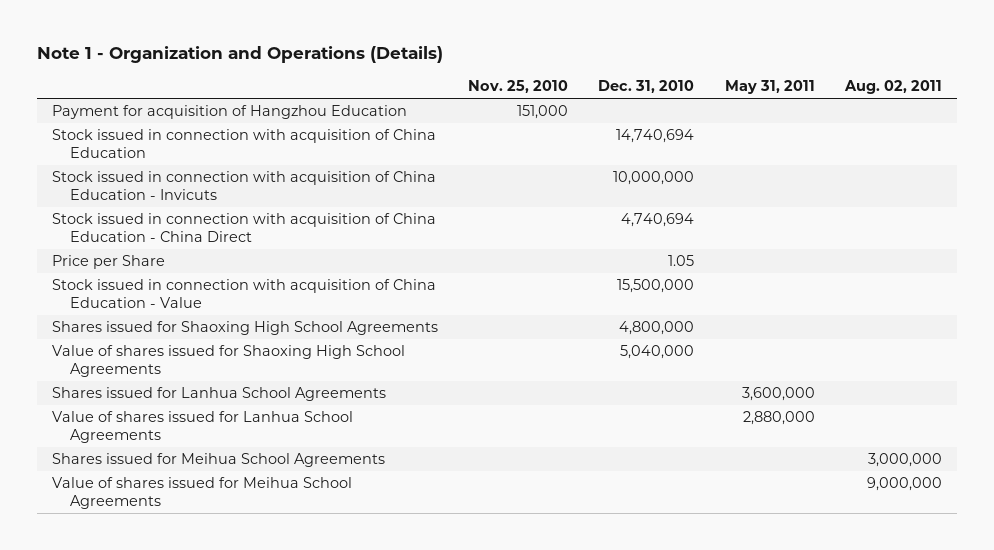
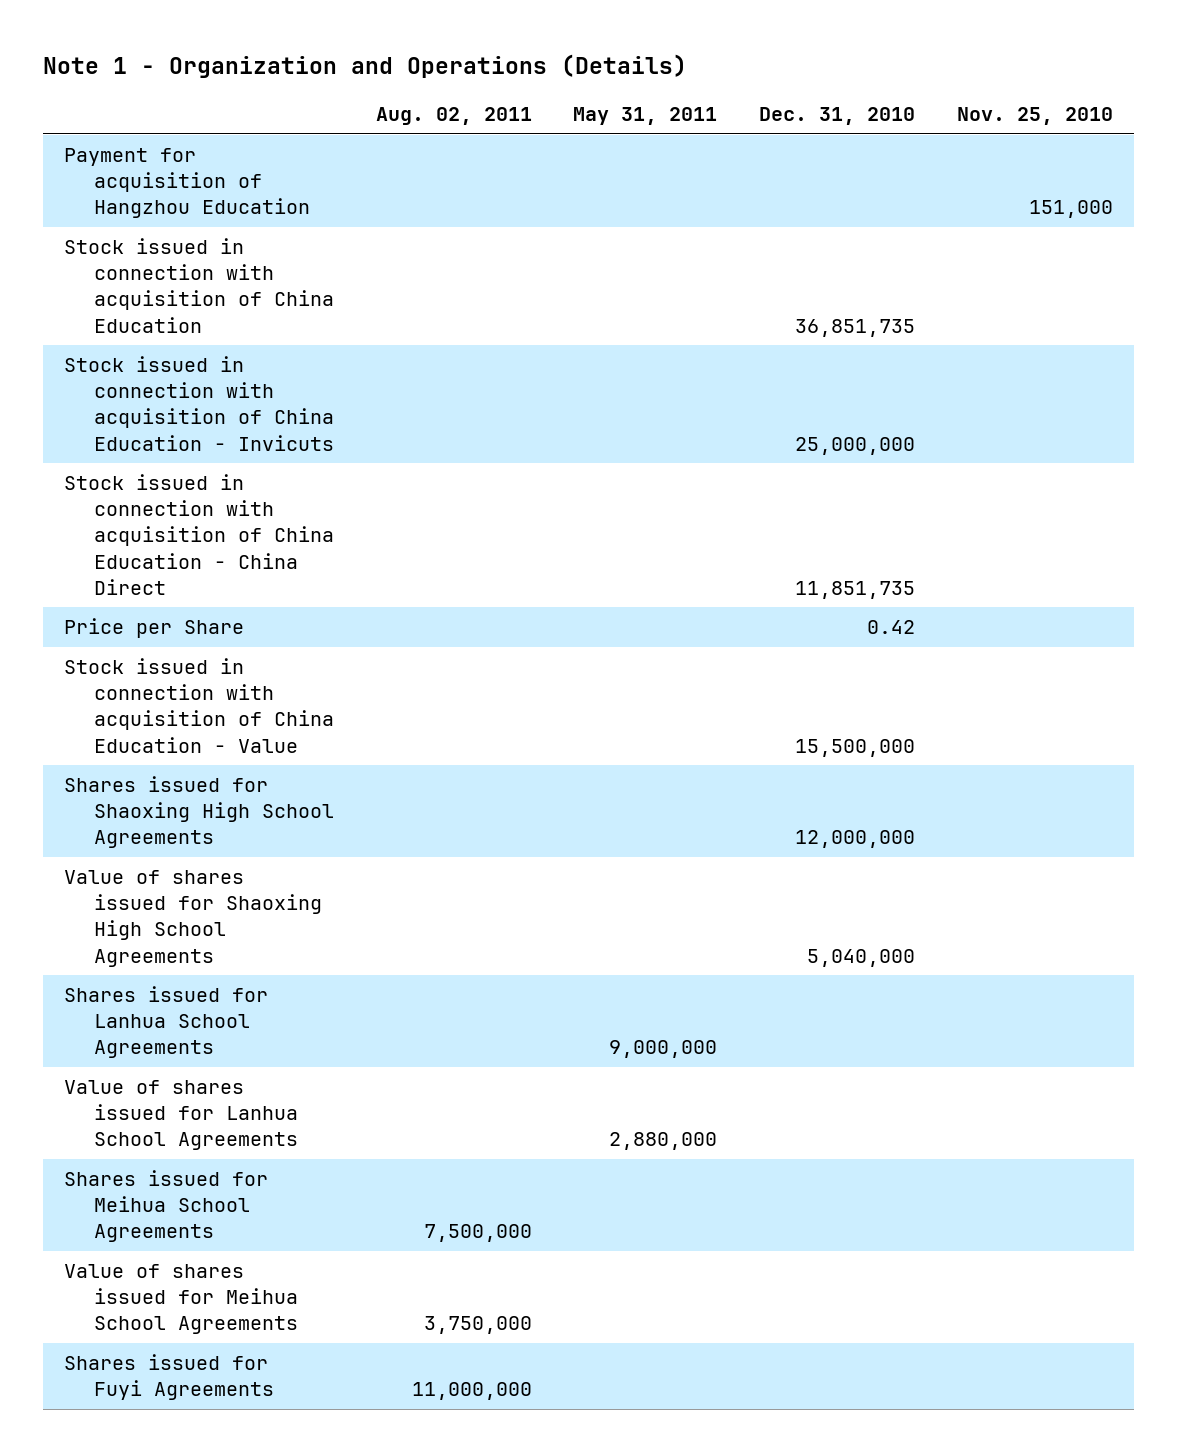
[616,129,695,144] 14,740,694 -> [795,318,916,337] 36,851,735
[613,171,695,186] 10,000,000 -> [795,436,916,455] 25,000,000
[621,213,695,228] 4,740,694 -> [795,580,916,599] 11,851,735
[668,255,695,267] 1.05 -> [867,620,916,635] 0.42
[619,321,695,336] 4,800,000 -> [795,830,916,849] 12,000,000
[741,387,815,402] 3,600,000 -> [609,1040,718,1059] 9,000,000
[867,453,942,468] 3,000,000 -> [423,1224,532,1243] 7,500,000
[866,477,942,492] 9,000,000 -> [423,1316,532,1335] 3,750,000
none -> [63,1354,274,1401] Shares issued for Fuyi Agreements

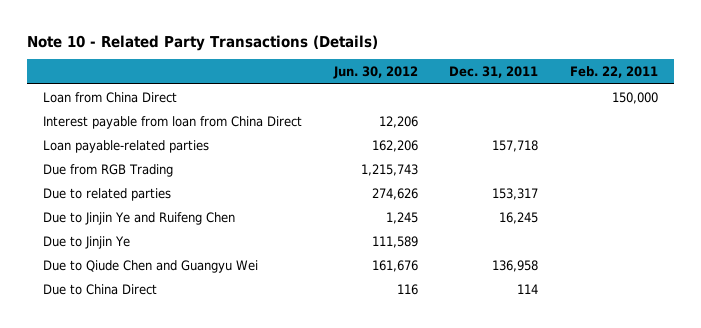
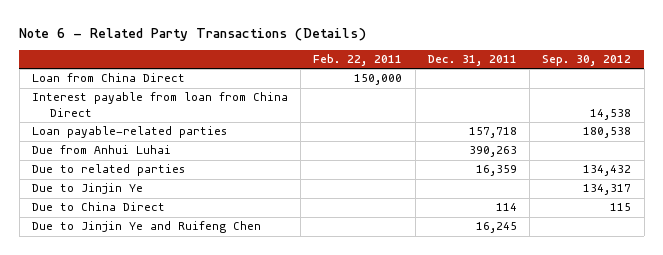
[26,34,378,51] Note 10 - Related Party Transactions (Details) -> [19,27,367,41] Note 6 - Related Party Transactions (Details)
[332,66,418,80] Jun. 30, 2012 -> none
none -> [542,55,632,67] Sep. 30, 2012
[42,163,173,177] Due from RGB Trading -> none
none -> [31,145,171,155] Due from Anhui Luhai
[492,187,539,200] 153,317 -> [475,165,517,177] 16,359
[42,259,258,273] Due to Qiude Chen and Guangyu Wei -> none
[42,211,235,225] Due to Jinjin Ye and Ruifeng Chen -> [31,221,261,234] Due to Jinjin Ye and Ruifeng Chen

